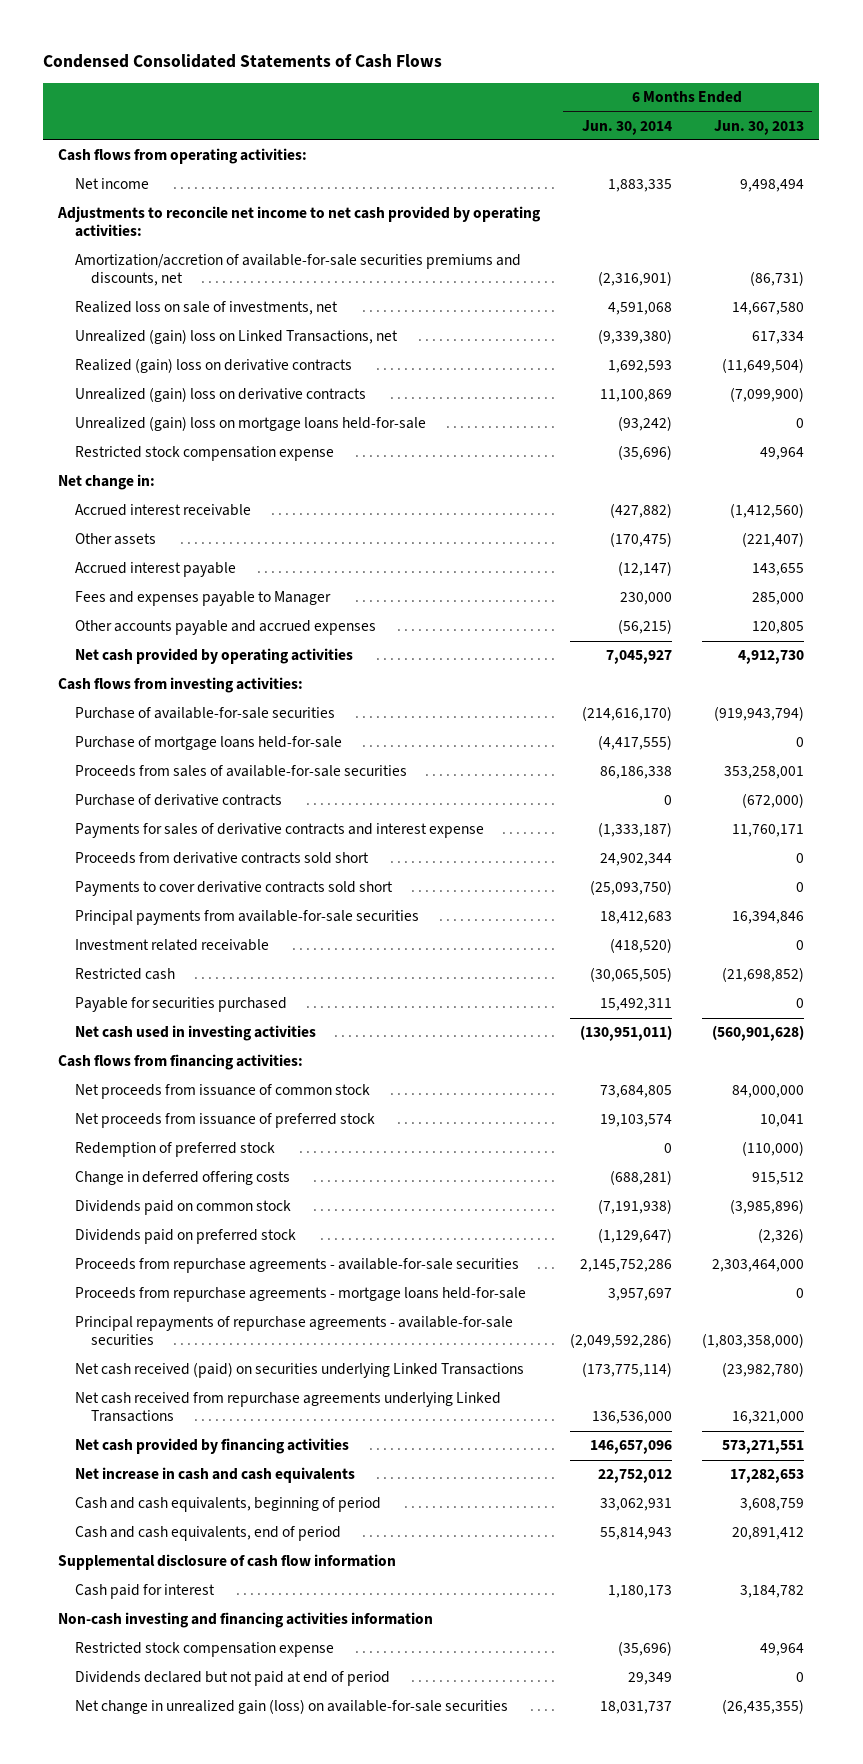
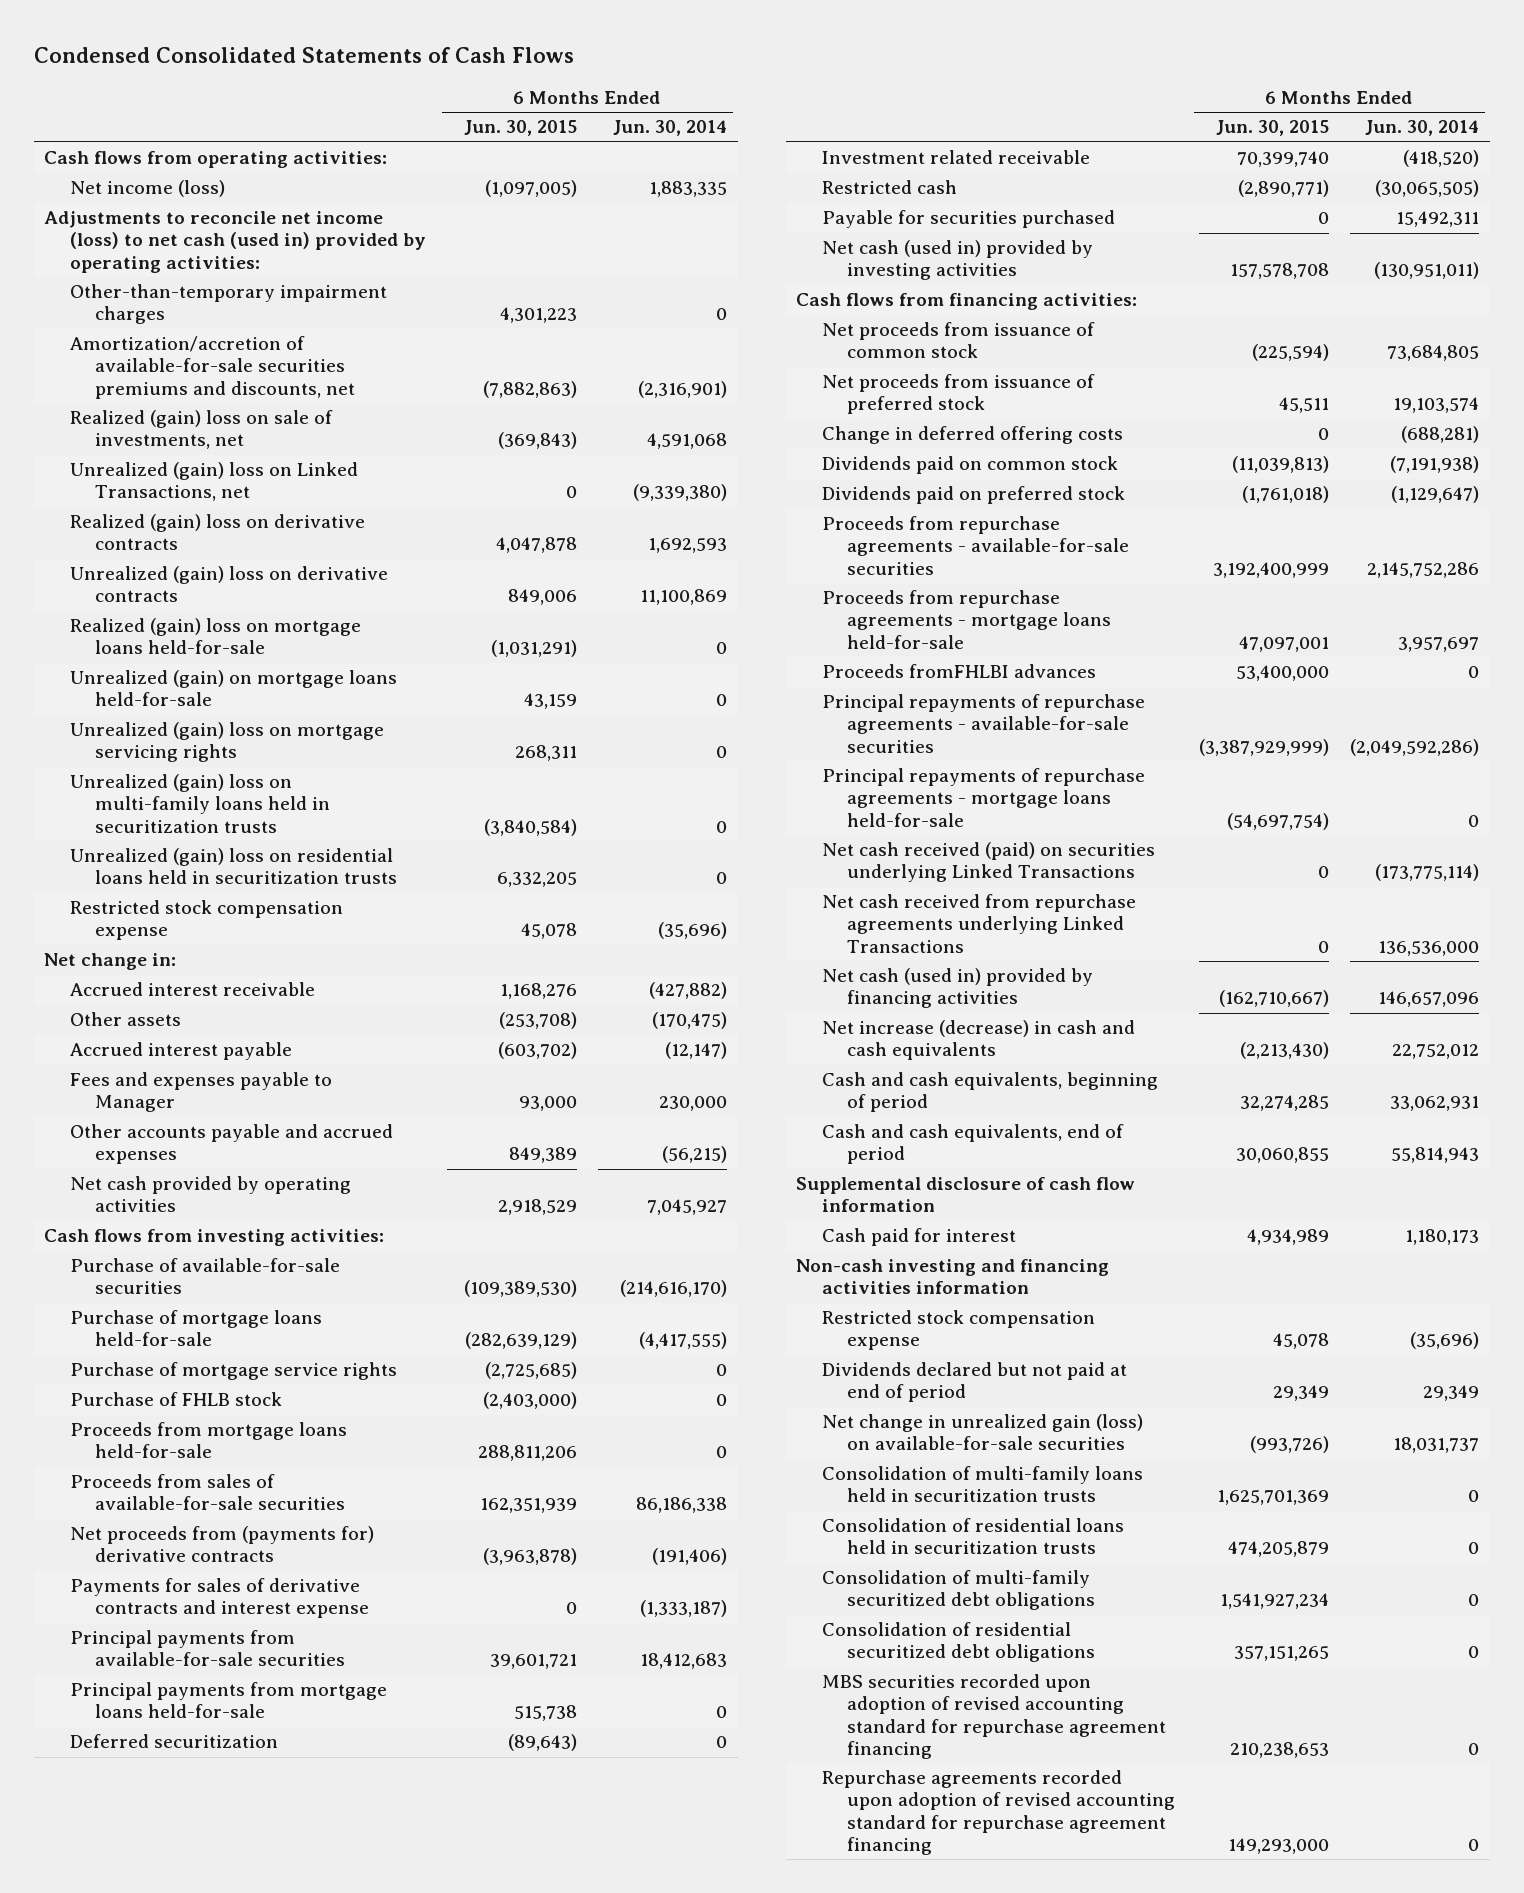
[714,119,805,135] Jun. 30, 2013 -> none
none -> [464,120,578,137] Jun. 30, 2015
[74,178,149,190] Net income -> [69,180,225,198] Net income (loss)
[57,206,542,238] Adjustments to reconcile net income to net cash provided by operating activities: -> [44,211,426,273] Adjustments to reconcile net income (loss) to net cash (used in) provided by operating activities:
none -> [69,284,387,325] Other-than-temporary impairment charges
[74,301,338,316] Realized loss on sale of investments, net -> [69,410,333,450] Realized (gain) loss on sale of investments, net
none -> [69,618,361,655] Realized (gain) loss on mortgage loans held-for-sale
[74,416,426,432] Unrealized (gain) loss on mortgage loans held-for-sale -> [69,670,397,707] Unrealized (gain) on mortgage loans held-for-sale
[618,416,673,432] (93,242) -> [716,694,728,707] 0
none -> [69,722,384,763] Unrealized (gain) loss on mortgage servicing rights
none -> [69,774,331,833] Unrealized (gain) loss on multi-family loans held in securitization trusts
none -> [69,848,398,885] Unrealized (gain) loss on residential loans held in securitization trusts
none -> [69,1362,397,1381] Purchase of mortgage service rights
none -> [69,1392,282,1407] Purchase of FHLB stock
none -> [69,1422,347,1459] Proceeds from mortgage loans held-for-sale
[74,794,282,807] Purchase of derivative contracts -> none
none -> [69,1526,374,1563] Net proceeds from (payments for) derivative contracts
[74,852,369,865] Proceeds from derivative contracts sold short -> none
[74,881,393,897] Payments to cover derivative contracts sold short -> none
none -> [69,1682,387,1719] Principal payments from mortgage loans held-for-sale
none -> [69,1734,278,1749] Deferred securitization
[74,1025,316,1042] Net cash used in investing activities -> [821,240,1093,281] Net cash (used in) provided by investing activities
[74,1142,275,1158] Redemption of preferred stock -> none
none -> [821,664,1096,679] Proceeds fromFHLBI advances
none -> [821,768,1145,827] Principal repayments of repurchase agreements - mortgage loans held-for-sale
[74,1438,349,1455] Net cash provided by financing activities -> [821,968,1093,1009] Net cash (used in) provided by financing activities
[74,1467,355,1484] Net increase in cash and cash equivalents -> [821,1020,1135,1061] Net increase (decrease) in cash and cash equivalents
none -> [821,1466,1143,1503] Consolidation of multi-family loans held in securitization trusts
none -> [821,1518,1124,1555] Consolidation of residential loans held in securitization trusts
none -> [821,1570,1096,1611] Consolidation of multi-family securitized debt obligations
none -> [821,1622,1096,1663] Consolidation of residential securitized debt obligations
none -> [821,1674,1167,1759] MBS securities recorded upon adoption of revised accounting standard for repurchase agreement financing
none -> [821,1770,1176,1855] Repurchase agreements recorded upon adoption of revised accounting standard for repurchase agreement financing

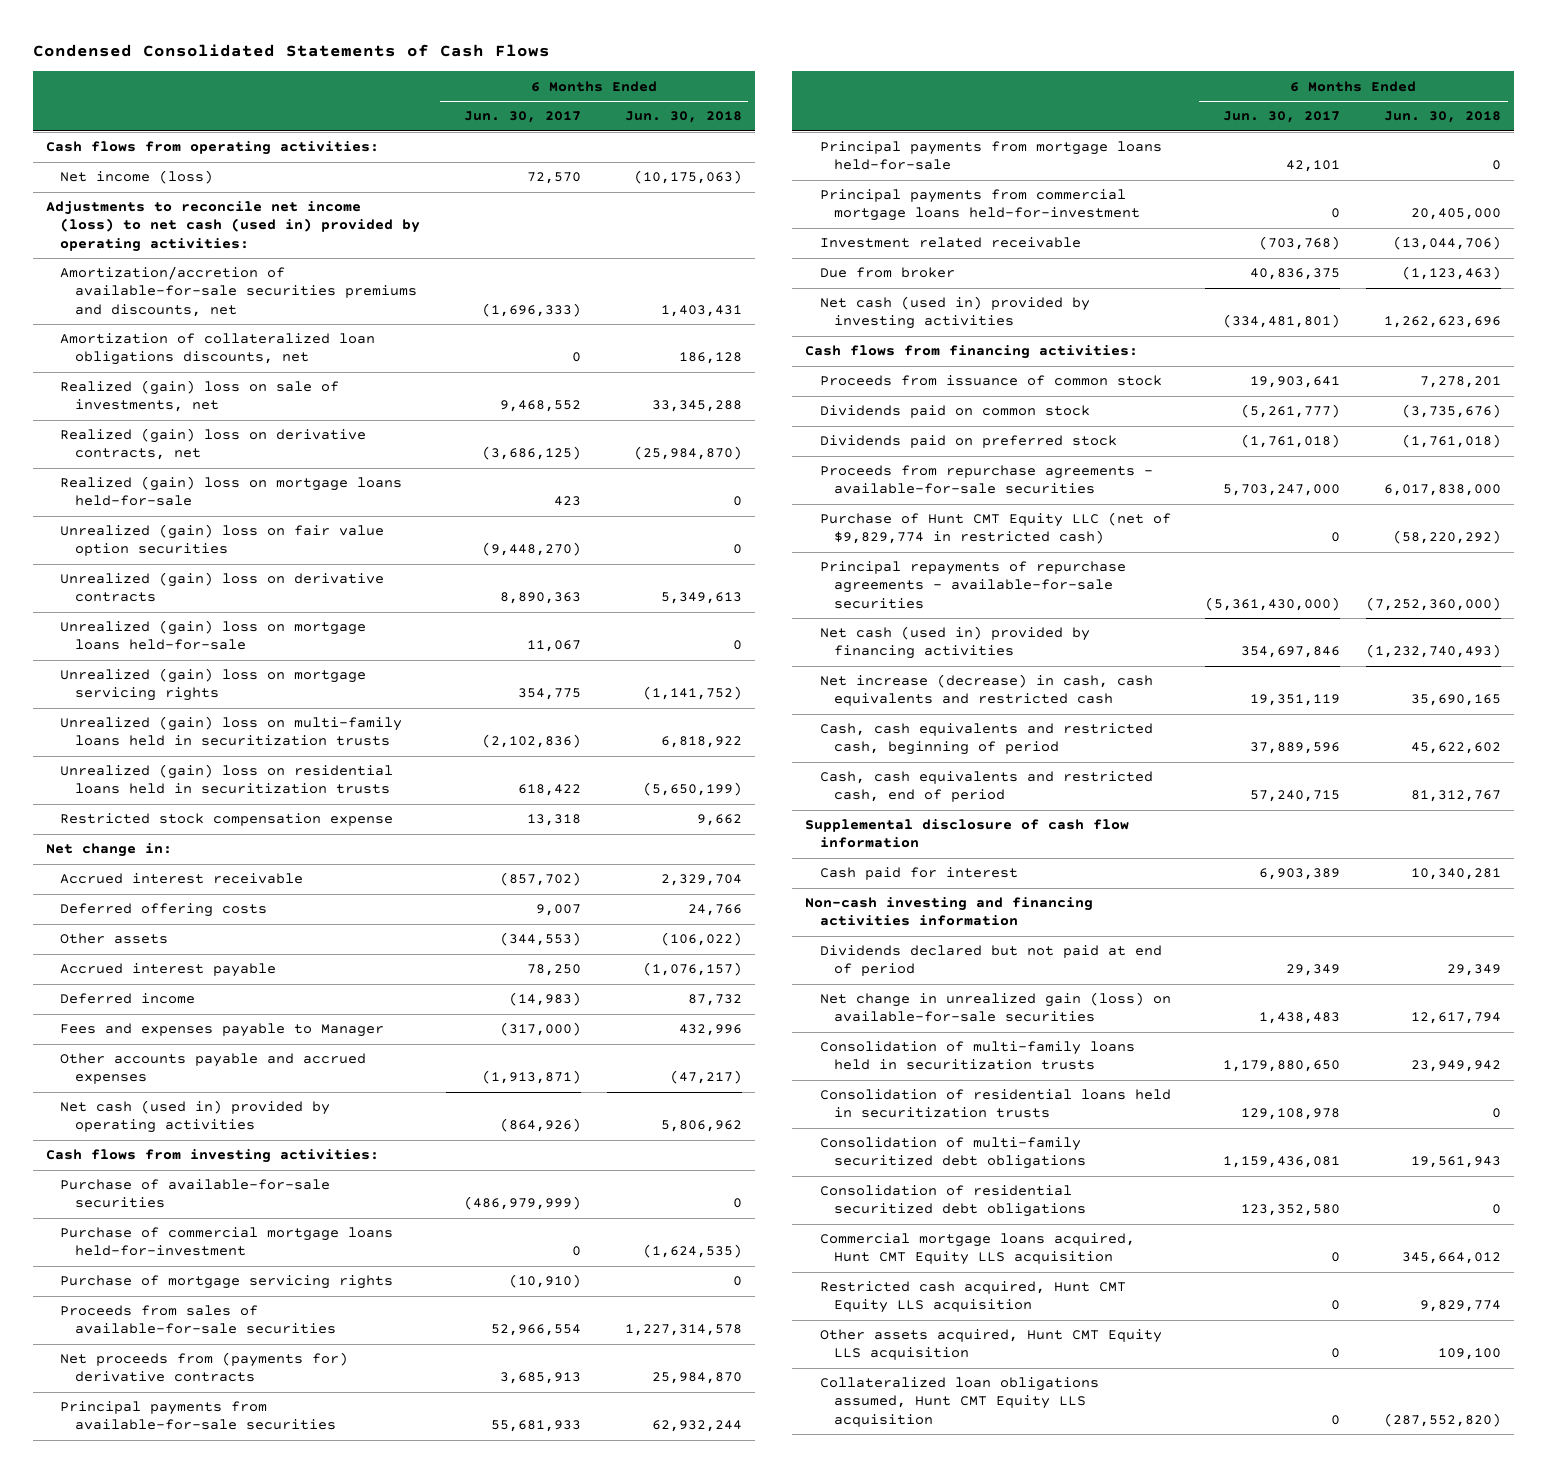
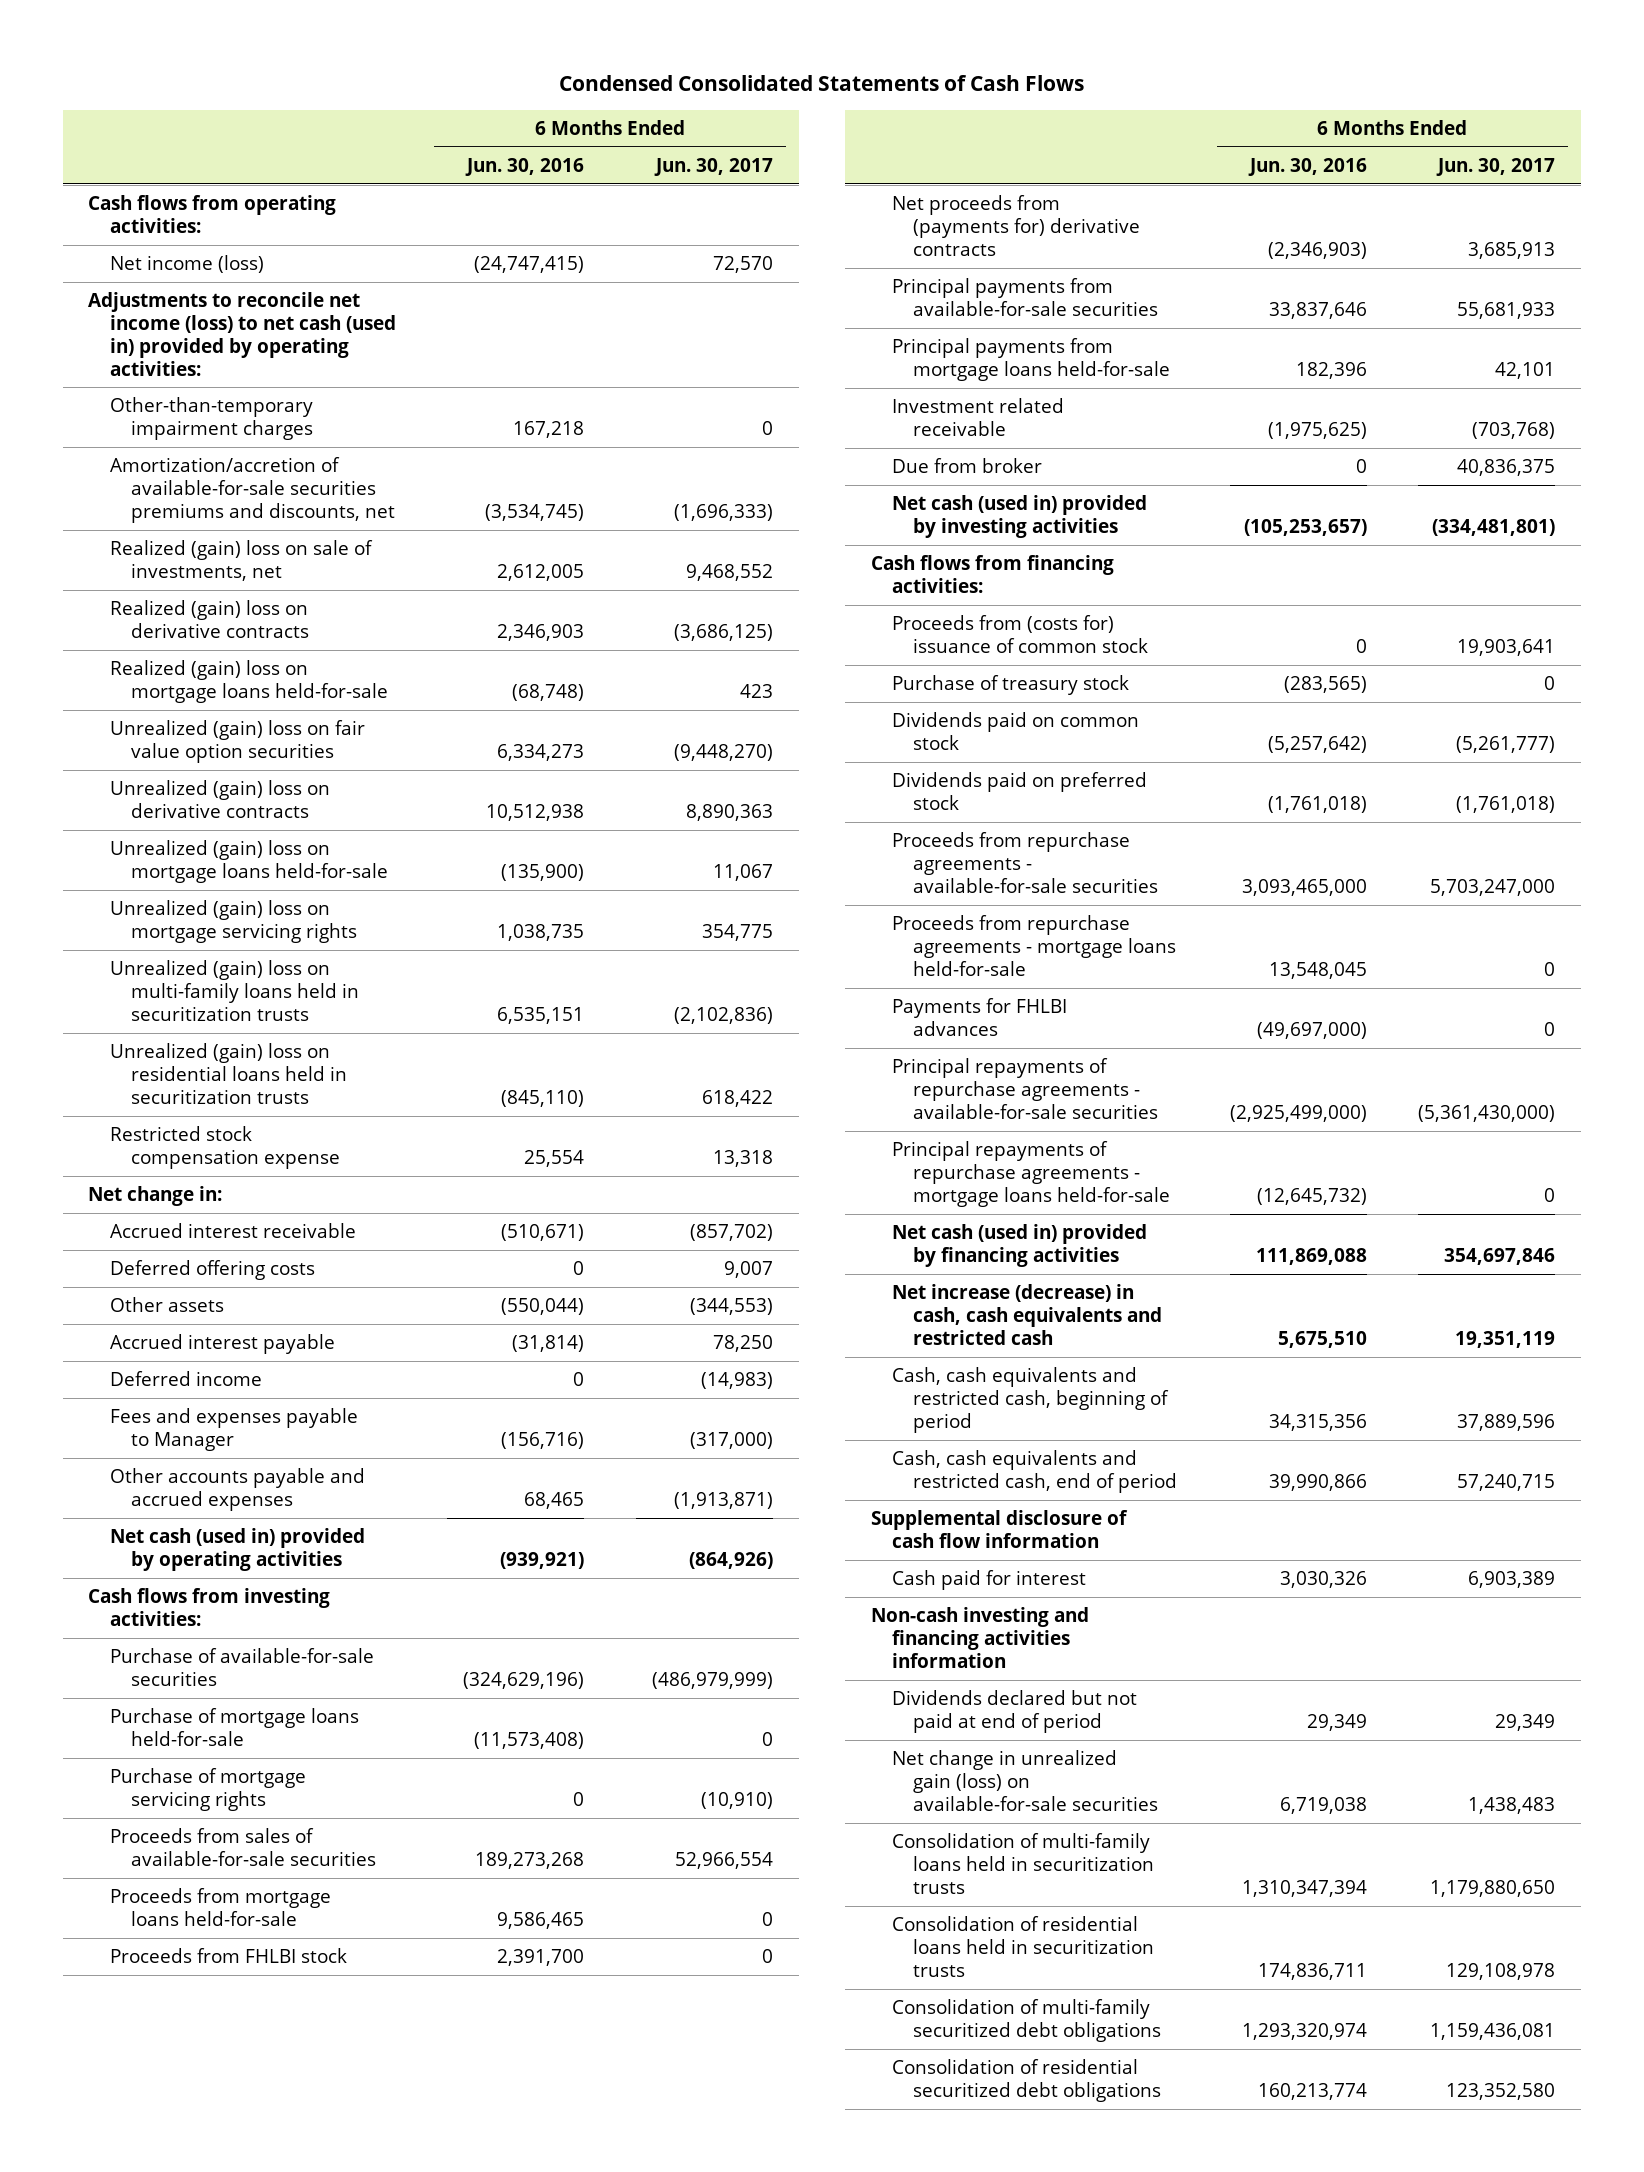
[624,111,742,124] Jun. 30, 2018 -> none
none -> [465,157,585,176] Jun. 30, 2016
none -> [109,397,313,440] Other-than-temporary impairment charges
[60,333,376,366] Amortization of collateralized loan obligations discounts, net -> none
[60,428,367,461] Realized (gain) loss on derivative contracts, net -> [109,600,309,638] Realized (gain) loss on derivative contracts
[60,1227,394,1257] Purchase of commercial mortgage loans held-for-investment -> [109,1708,359,1746] Purchase of mortgage loans held-for-sale
none -> [109,1888,331,1926] Proceeds from mortgage loans held-for-sale
none -> [109,1948,347,1964] Proceeds from FHLBI stock
[819,189,1141,222] Principal payments from commercial mortgage loans held-for-investment -> none
[819,375,1162,387] Proceeds from issuance of common stock -> [891,615,1149,653] Proceeds from (costs for) issuance of common stock
none -> [891,675,1129,696] Purchase of treasury stock
[819,512,1171,545] Purchase of Hunt CMT Equity LLC (net of $9,829,774 in restricted cash) -> none
none -> [891,915,1177,976] Proceeds from repurchase agreements - mortgage loans held-for-sale
none -> [891,998,1067,1036] Payments for FHLBI advances
none -> [891,1141,1171,1207] Principal repayments of repurchase agreements - mortgage loans held-for-sale
[819,1233,1135,1266] Commercial mortgage loans acquired, Hunt CMT Equity LLS acquisition -> none
[819,1281,1126,1314] Restricted cash acquired, Hunt CMT Equity LLS acquisition -> none
[819,1329,1162,1361] Other assets acquired, Hunt CMT Equity LLS acquisition -> none
[819,1377,1099,1427] Collateralized loan obligations assumed, Hunt CMT Equity LLS acquisition -> none

